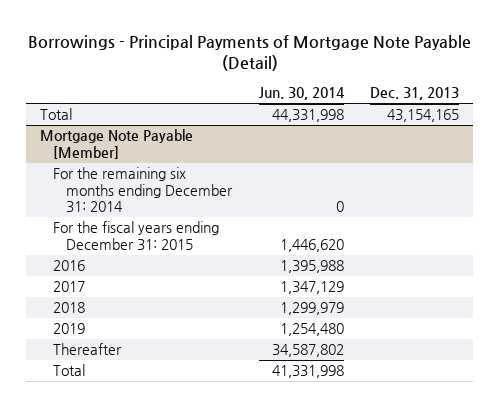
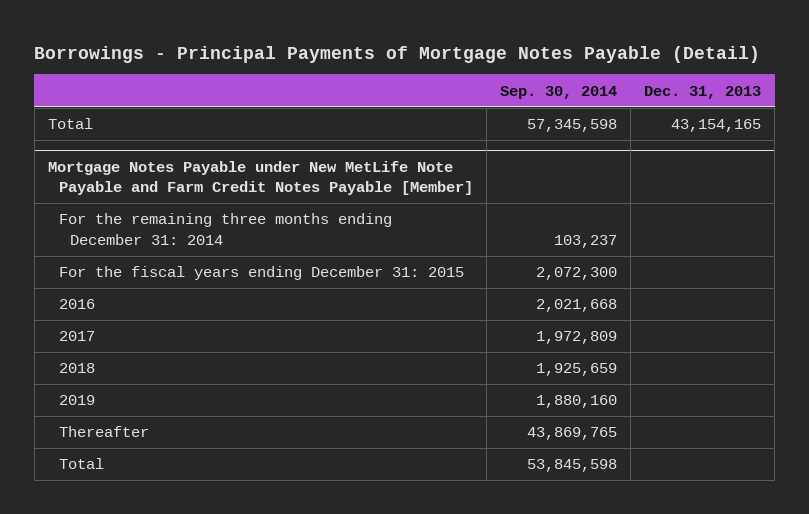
[27,35,471,72] Borrowings - Principal Payments of Mortgage Note Payable (Detail) -> [34,45,761,63] Borrowings - Principal Payments of Mortgage Notes Payable (Detail)
[258,87,345,101] Jun. 30, 2014 -> none
none -> [500,85,618,99] Sep. 30, 2014
[39,129,193,159] Mortgage Note Payable [Member] -> [47,160,474,195] Mortgage Notes Payable under New MetLife Note Payable and Farm Credit Notes Payable [Member]
[52,167,234,214] For the remaining six months ending December 31: 2014 -> [59,213,393,245] For the remaining three months ending December 31: 2014

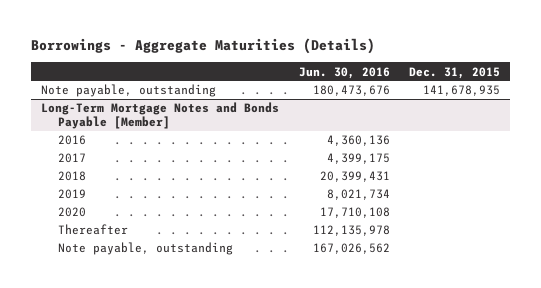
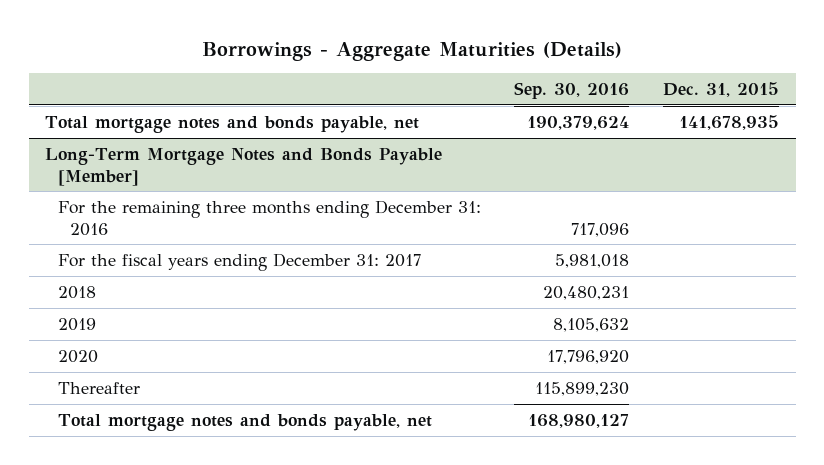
[298,66,390,79] Jun. 30, 2016 -> none
none -> [514,81,630,99] Sep. 30, 2016
[40,84,216,98] Note payable, outstanding -> [45,115,420,133] Total mortgage notes and bonds payable, net
[57,135,86,146] 2016 -> [57,199,481,236] For the remaining three months ending December 31: 2016
[57,153,86,164] 2017 -> [57,252,421,271] For the fiscal years ending December 31: 2017
[57,242,233,256] Note payable, outstanding -> [57,413,432,431] Total mortgage notes and bonds payable, net

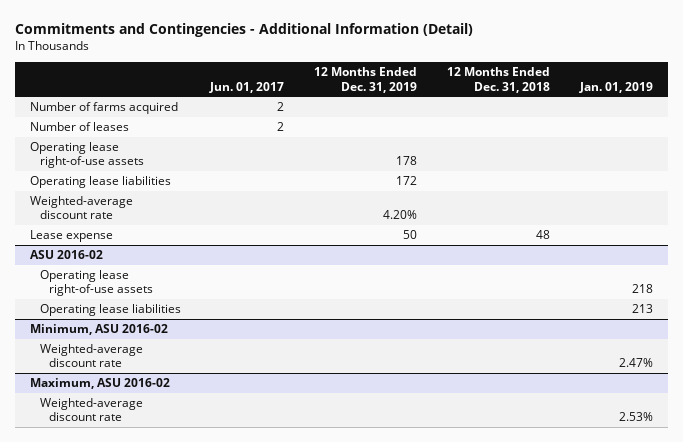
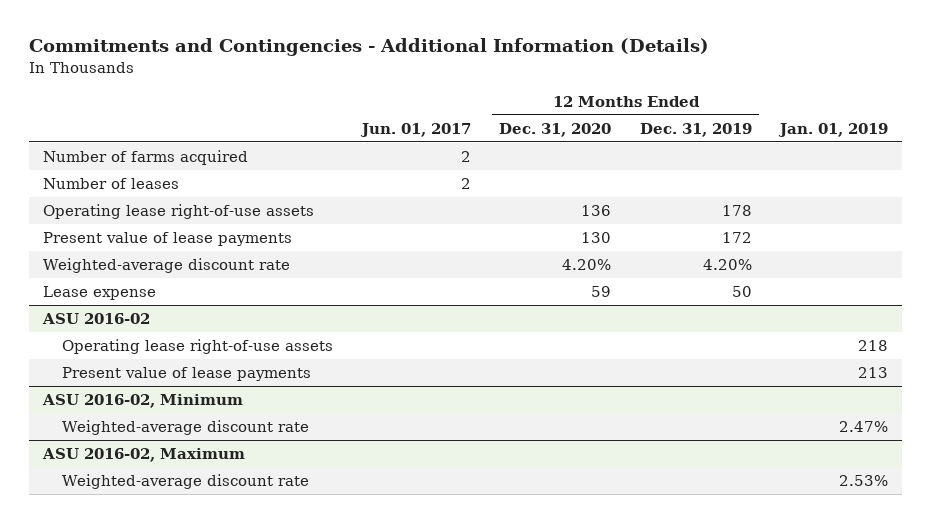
[15,22,474,37] Commitments and Contingencies - Additional Information (Detail) -> [29,38,710,57] Commitments and Contingencies - Additional Information (Details)
[447,67,551,93] 12 Months Ended Dec. 31, 2018 -> none
none -> [499,122,612,137] Dec. 31, 2020
[29,176,171,189] Operating lease liabilities -> [43,232,293,247] Present value of lease payments
[39,304,181,317] Operating lease liabilities -> [62,367,312,382] Present value of lease payments
[29,324,168,336] Minimum, ASU 2016-02 -> [42,394,244,409] ASU 2016-02, Minimum
[29,378,170,390] Maximum, ASU 2016-02 -> [42,448,246,463] ASU 2016-02, Maximum

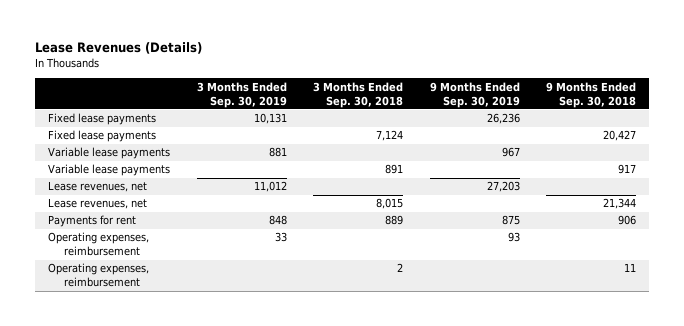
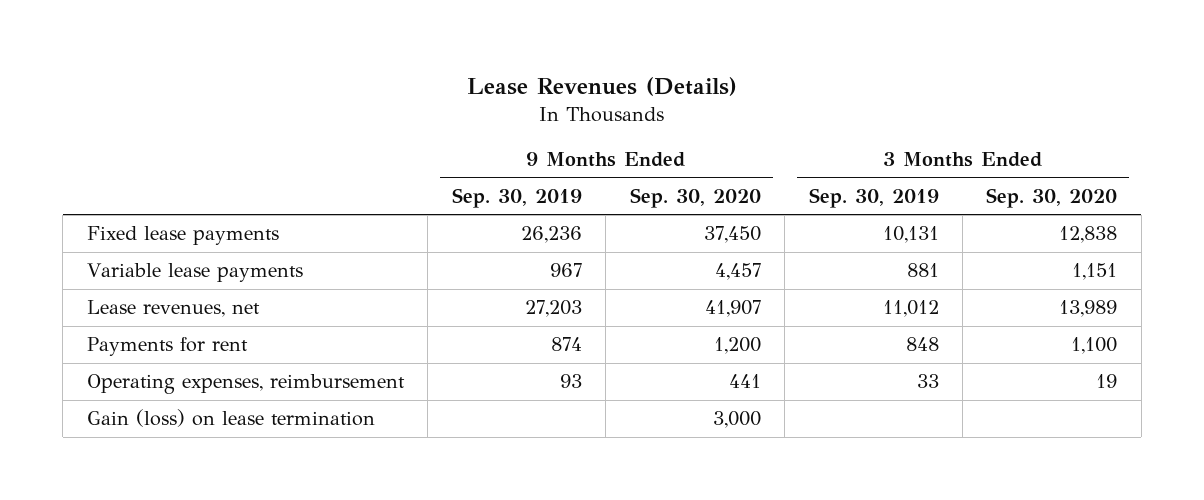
[313,81,404,108] 3 Months Ended Sep. 30, 2018 -> none
[546,81,637,108] 9 Months Ended Sep. 30, 2018 -> none
none -> [629,188,761,209] Sep. 30, 2020
none -> [986,188,1118,209] Sep. 30, 2020
[48,130,157,143] Fixed lease payments -> none
[48,164,171,177] Variable lease payments -> none
[48,198,148,210] Lease revenues, net -> none
[501,215,520,226] 875 -> [550,337,582,352] 874
[48,263,150,288] Operating expenses, reimbursement -> none
none -> [86,409,375,428] Gain (loss) on lease termination

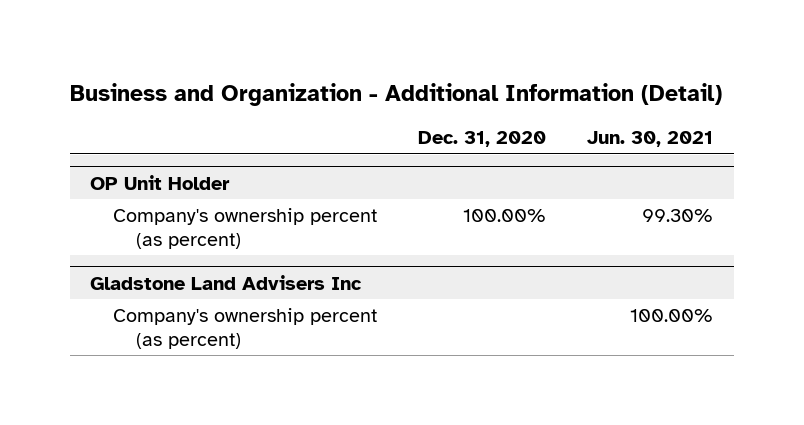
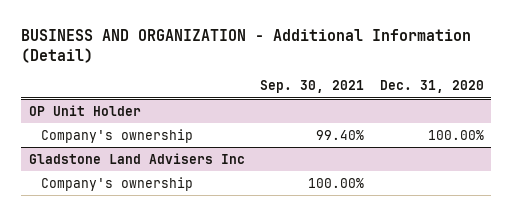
[70,83,723,107] Business and Organization - Additional Information (Detail) -> [21,29,472,63] BUSINESS AND ORGANIZATION - Additional Information (Detail)
[587,131,714,148] Jun. 30, 2021 -> none
none -> [260,80,365,94] Sep. 30, 2021
[113,208,378,249] Company's ownership percent (as percent) -> [40,128,193,143] Company's ownership
[113,308,378,349] Company's ownership percent (as percent) -> [40,176,193,191] Company's ownership

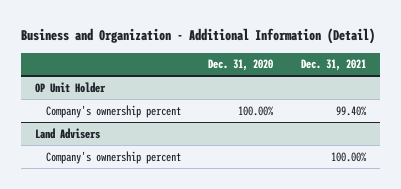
[21,29,472,63] BUSINESS AND ORGANIZATION - Additional Information (Detail) -> [21,28,376,45] Business and Organization - Additional Information (Detail)
[260,80,365,94] Sep. 30, 2021 -> none
none -> [301,59,367,72] Dec. 31, 2021
[40,128,193,143] Company's ownership -> [45,104,181,118] Company's ownership percent
[28,152,245,164] Gladstone Land Advisers Inc -> [35,127,101,139] Land Advisers
[40,176,193,191] Company's ownership -> [45,150,181,164] Company's ownership percent

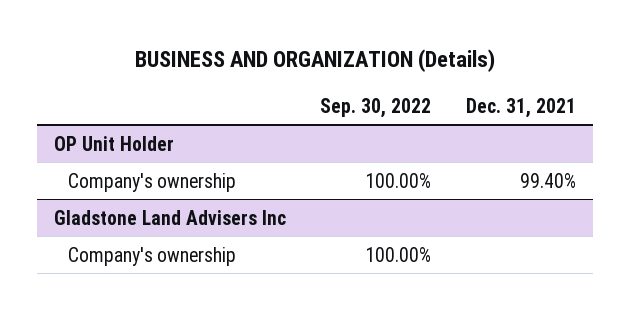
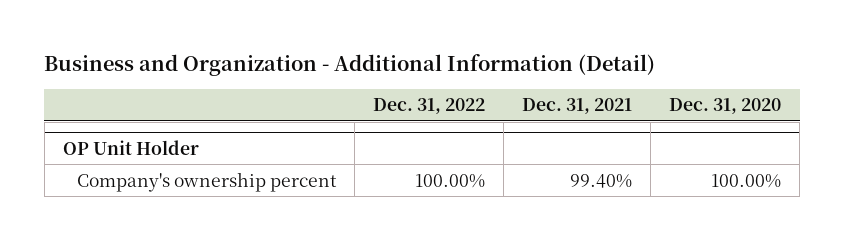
[134,49,495,73] BUSINESS AND ORGANIZATION (Details) -> [44,54,656,77] Business and Organization - Additional Information (Detail)
[320,97,432,118] Sep. 30, 2022 -> none
none -> [372,98,485,115] Dec. 31, 2022
none -> [669,98,782,115] Dec. 31, 2020
[53,209,286,225] Gladstone Land Advisers Inc -> none
[68,246,237,266] Company's ownership -> none
[68,172,237,192] Company's ownership -> [76,171,337,192] Company's ownership percent

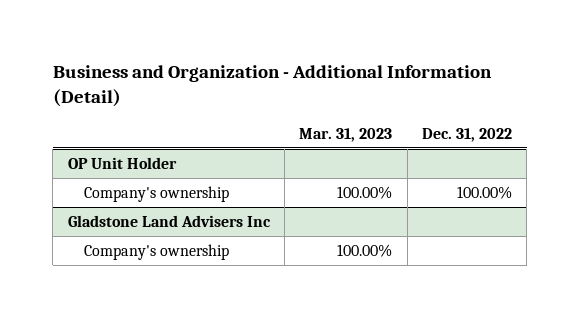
[521,98,632,115] Dec. 31, 2021 -> none
[669,98,782,115] Dec. 31, 2020 -> none
none -> [299,127,393,142] Mar. 31, 2023
[76,171,337,192] Company's ownership percent -> [84,186,230,203] Company's ownership
none -> [67,215,271,228] Gladstone Land Advisers Inc
none -> [84,244,230,261] Company's ownership

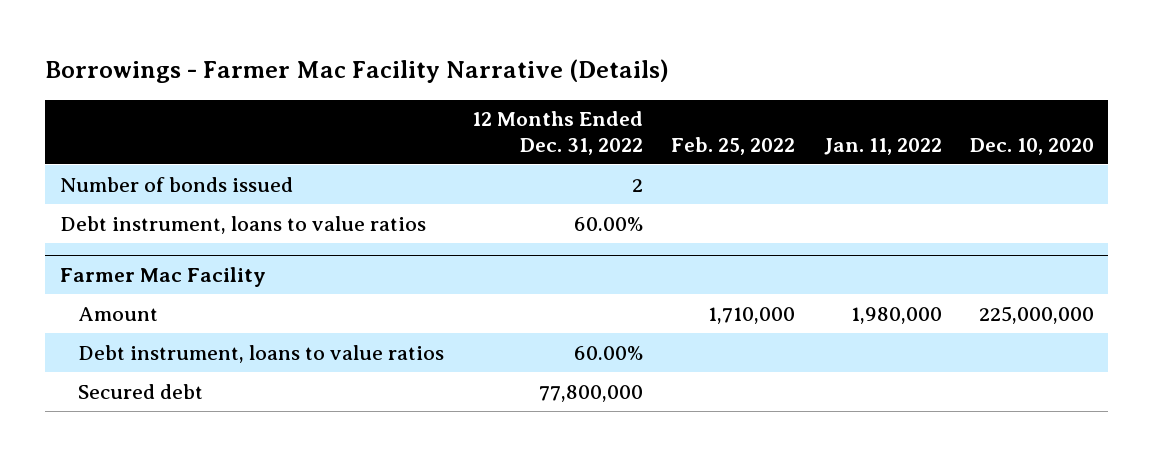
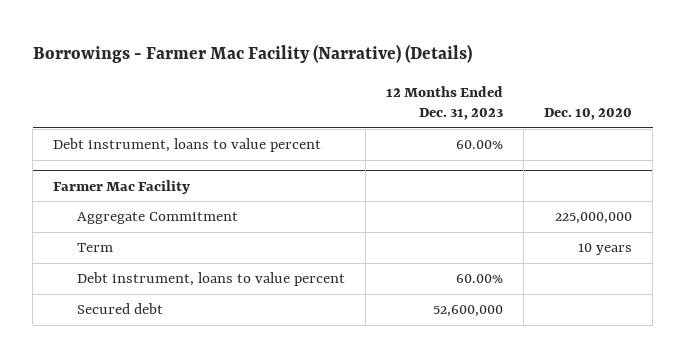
[45,59,670,84] Borrowings - Farmer Mac Facility Narrative (Details) -> [32,44,472,64] Borrowings - Farmer Mac Facility (Narrative) (Details)
[472,111,644,155] 12 Months Ended Dec. 31, 2022 -> none
[671,136,796,155] Feb. 25, 2022 -> none
[823,137,942,155] Jan. 11, 2022 -> none
none -> [386,85,504,120] 12 Months Ended Dec. 31, 2023
[59,176,293,192] Number of bonds issued -> none
[59,215,426,234] Debt instrument, loans to value ratios -> [53,138,322,153] Debt instrument, loans to value percent
[77,306,158,321] Amount -> [77,212,239,225] Aggregate Commitment
none -> [77,243,114,253] Term
[77,344,444,363] Debt instrument, loans to value ratios -> [77,272,346,287] Debt instrument, loans to value percent

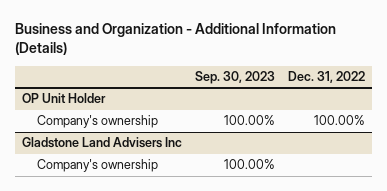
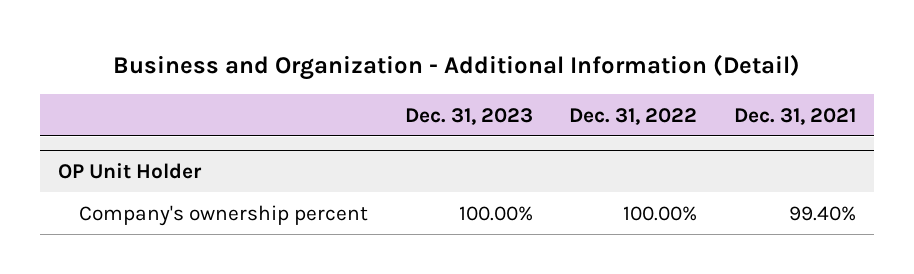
[14,23,336,56] Business and Organization - Additional Information (Details) -> [113,53,801,80] Business and Organization - Additional Information (Detail)
[194,70,275,84] Sep. 30, 2023 -> none
none -> [404,107,533,125] Dec. 31, 2023
none -> [733,107,856,125] Dec. 31, 2021
[21,137,182,149] Gladstone Land Advisers Inc -> none
[36,159,158,173] Company's ownership -> none
[36,115,158,129] Company's ownership -> [79,204,369,226] Company's ownership percent

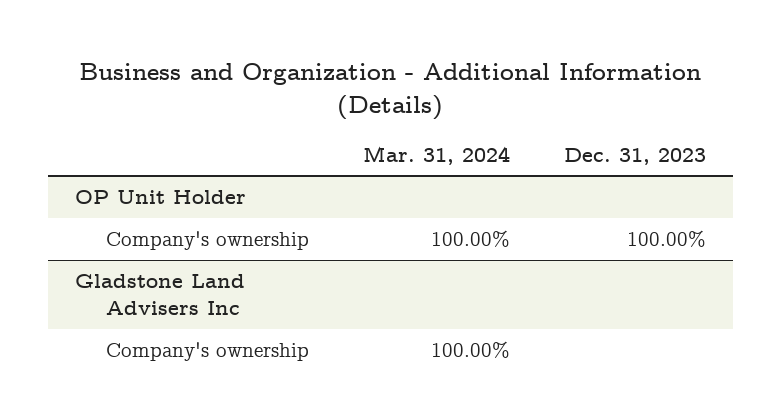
[113,53,801,80] Business and Organization - Additional Information (Detail) -> [79,63,702,120] Business and Organization - Additional Information (Details)
[569,107,698,125] Dec. 31, 2022 -> none
[733,107,856,125] Dec. 31, 2021 -> none
none -> [362,145,510,165] Mar. 31, 2024
[79,204,369,226] Company's ownership percent -> [105,231,309,251] Company's ownership
none -> [74,274,245,316] Gladstone Land Advisers Inc
none -> [105,342,309,362] Company's ownership

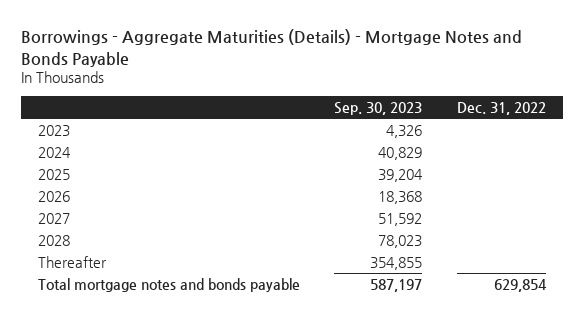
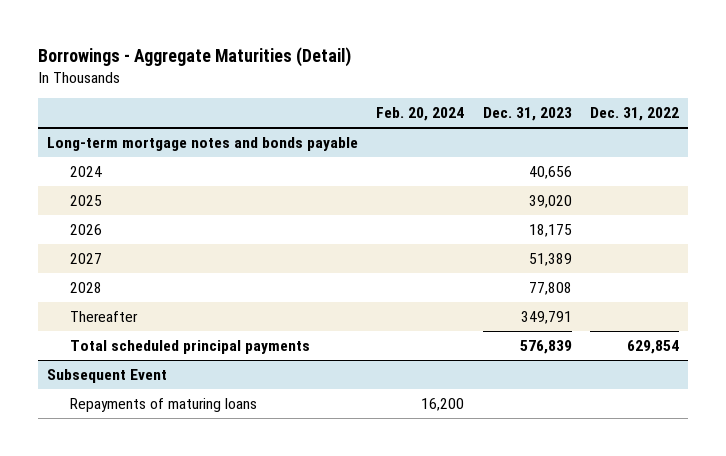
[20,29,522,67] Borrowings - Aggregate Maturities (Details) - Mortgage Notes and Bonds Payable -> [37,46,351,67] Borrowings - Aggregate Maturities (Detail)
[334,102,423,116] Sep. 30, 2023 -> none
none -> [376,107,465,122] Feb. 20, 2024
none -> [482,107,572,122] Dec. 31, 2023
[37,124,70,137] 2023 -> none
[37,146,71,158] 2024 -> none
[37,168,70,180] 2025 -> none
[37,190,70,202] 2026 -> none
[37,212,70,224] 2027 -> none
[37,234,70,246] 2028 -> none
[37,255,107,268] Thereafter -> none
[37,277,300,292] Total mortgage notes and bonds payable -> none
none -> [47,137,359,152] Long-term mortgage notes and bonds payable
none -> [70,166,103,178] 2024
none -> [70,195,103,207] 2025
none -> [70,224,103,236] 2026
none -> [70,253,103,265] 2027
none -> [70,282,103,294] 2028
none -> [70,311,139,323] Thereafter
none -> [70,340,311,355] Total scheduled principal payments
none -> [47,369,168,384] Subsequent Event
none -> [70,398,258,413] Repayments of maturing loans

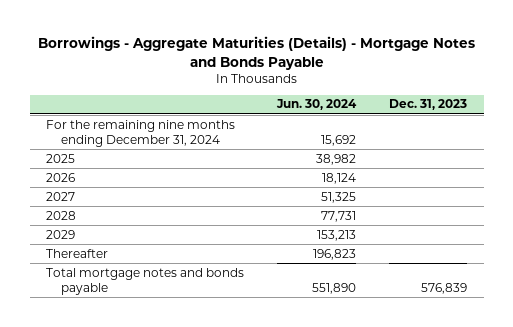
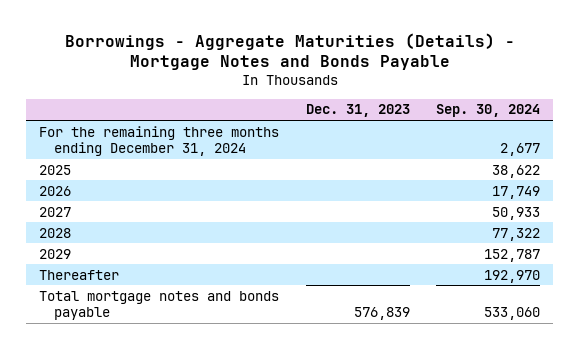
[276,99,358,111] Jun. 30, 2024 -> none
none -> [435,104,540,118] Sep. 30, 2024
[46,119,236,147] For the remaining nine months ending December 31, 2024 -> [39,125,280,156] For the remaining three months ending December 31, 2024

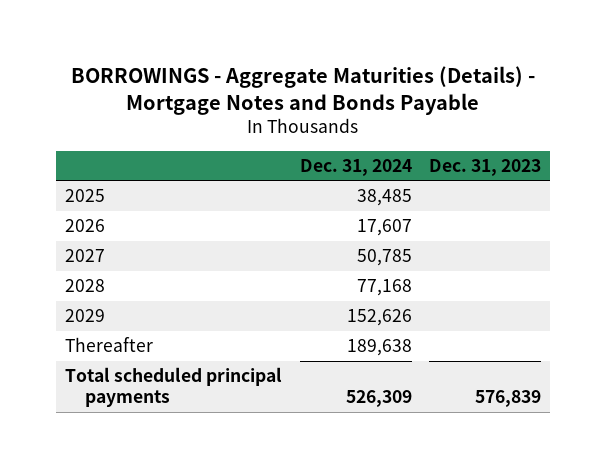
[64,32,515,71] Borrowings - Aggregate Maturities (Details) - Mortgage Notes and Bonds Payable -> [71,65,536,115] BORROWINGS - Aggregate Maturities (Details) - Mortgage Notes and Bonds Payable
[435,104,540,118] Sep. 30, 2024 -> none
none -> [299,158,412,176] Dec. 31, 2024
[39,125,280,156] For the remaining three months ending December 31, 2024 -> none
[39,290,280,320] Total mortgage notes and bonds payable -> [64,367,282,408] Total scheduled principal payments

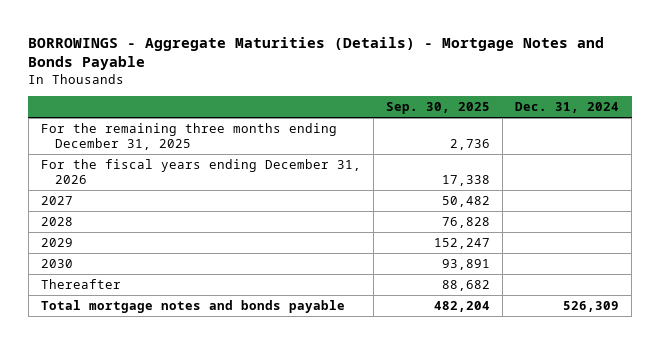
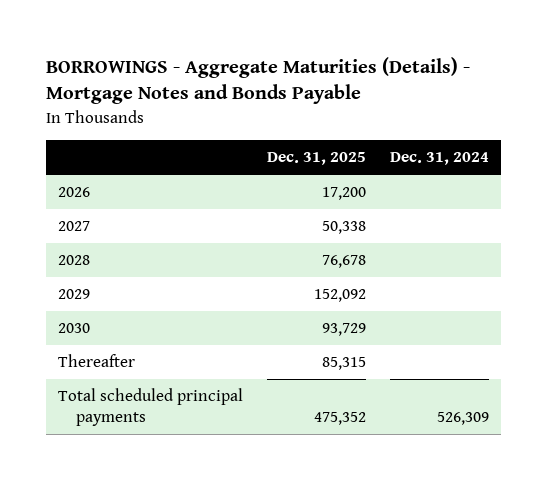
[386,102,491,115] Sep. 30, 2025 -> none
none -> [266,152,366,166] Dec. 31, 2025
[40,122,337,150] For the remaining three months ending December 31, 2025 -> none
[40,158,361,184] For the fiscal years ending December 31, 2026 -> [57,187,90,198] 2026
[40,299,345,313] Total mortgage notes and bonds payable -> [57,388,243,426] Total scheduled principal payments

